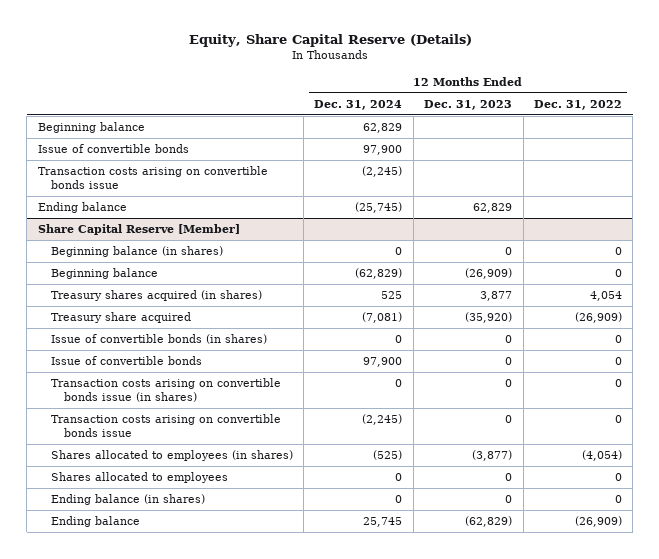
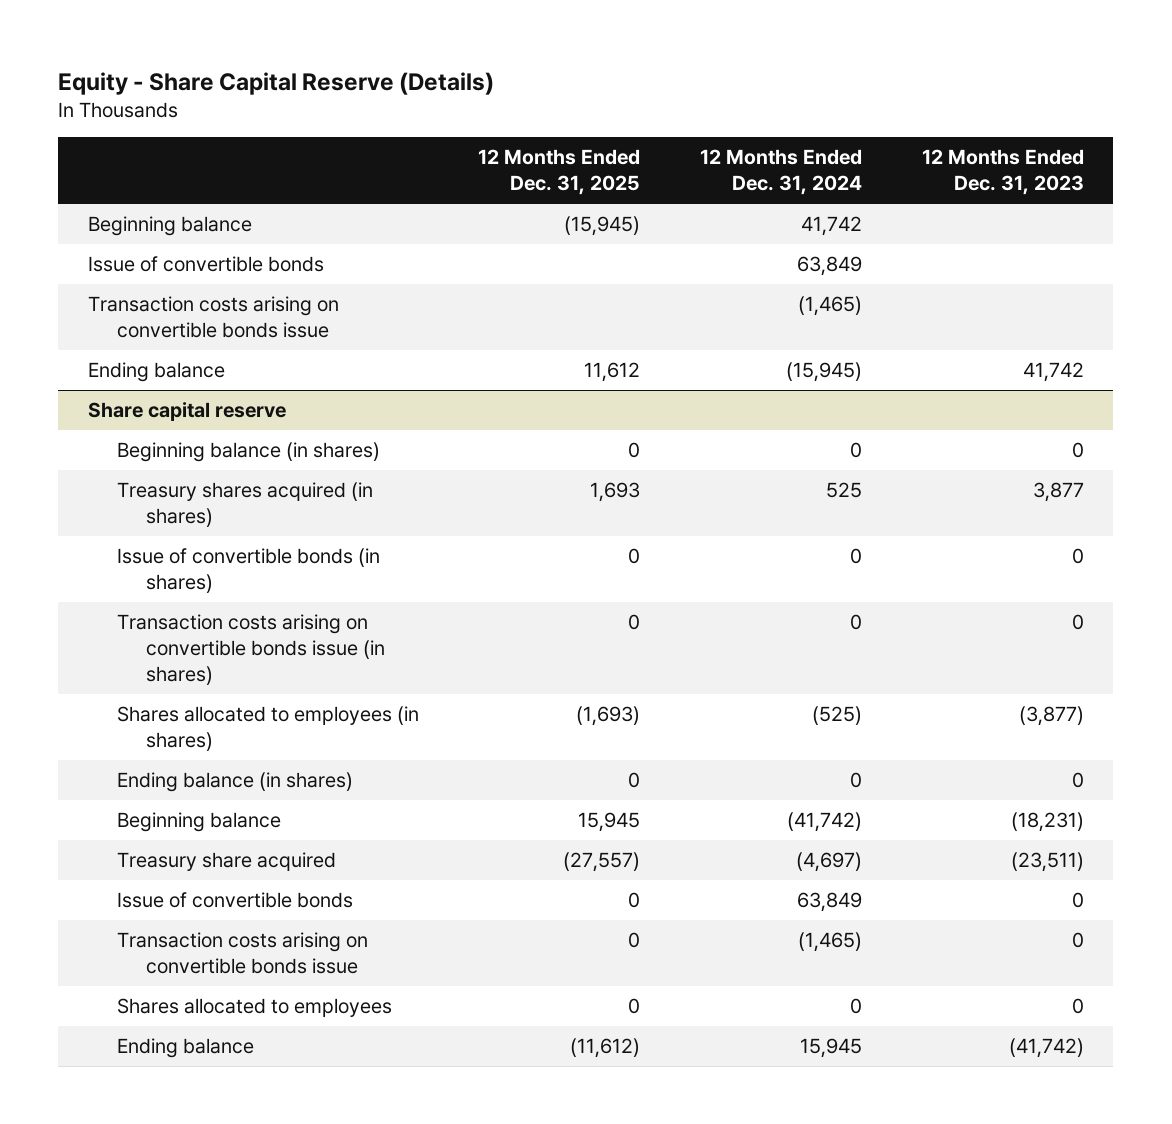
[188,34,472,48] Equity, Share Capital Reserve (Details) -> [58,71,495,95] Equity - Share Capital Reserve (Details)
[533,99,622,110] Dec. 31, 2022 -> none
none -> [478,149,641,196] 12 Months Ended Dec. 31, 2025
[363,123,403,134] 62,829 -> [801,216,863,237] 41,742
[363,145,403,156] 97,900 -> [797,256,863,277] 63,849
[362,166,403,178] (2,245) -> [798,296,863,317] (1,465)
[355,202,403,214] (25,745) -> [786,362,863,383] (15,945)
[473,203,513,214] 62,829 -> [1022,362,1084,383] 41,742
[37,224,240,236] Share Capital Reserve [Member] -> [88,402,287,422] Share capital reserve
[50,268,158,280] Beginning balance -> none
[50,312,191,324] Treasury share acquired -> none
[50,356,202,366] Issue of convertible bonds -> none
[50,414,281,438] Transaction costs arising on convertible bonds issue -> none
[50,472,228,484] Shares allocated to employees -> none
none -> [116,812,281,833] Beginning balance
none -> [116,852,336,872] Treasury share acquired
none -> [116,892,353,909] Issue of convertible bonds
none -> [116,932,368,975] Transaction costs arising on convertible bonds issue
none -> [116,998,392,1018] Shares allocated to employees
[363,517,403,528] 25,745 -> [800,1038,863,1059] 15,945
[465,516,513,528] (62,829) -> [1008,1038,1084,1059] (41,742)

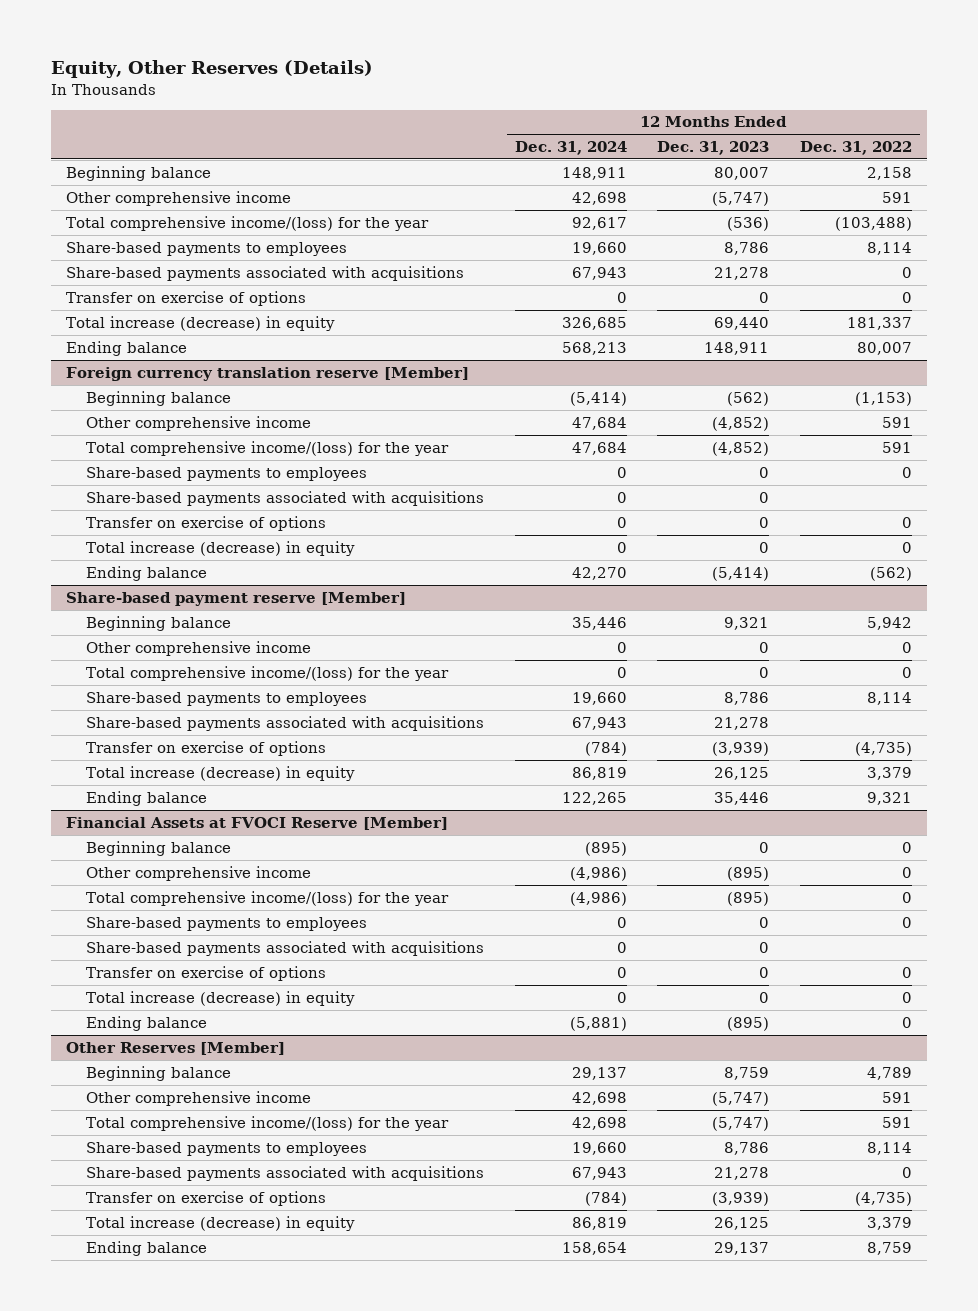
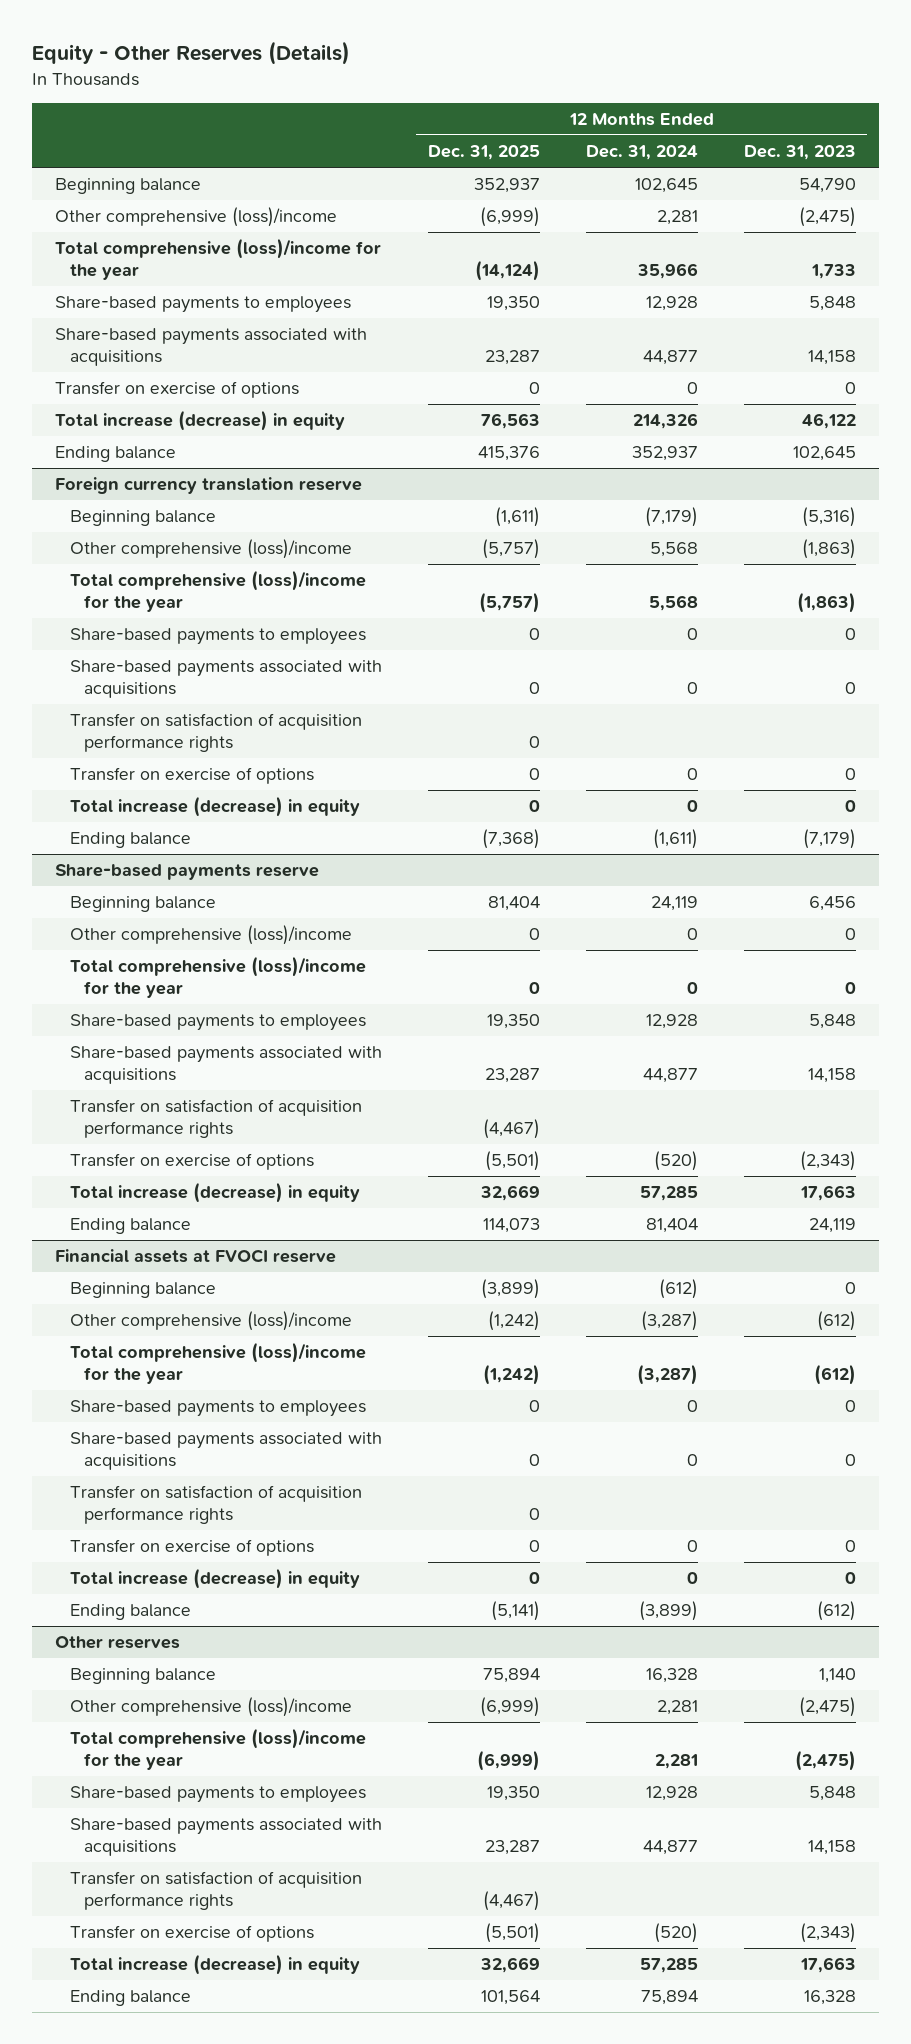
[50,60,373,79] Equity, Other Reserves (Details) -> [32,41,351,66] Equity - Other Reserves (Details)
[799,140,912,155] Dec. 31, 2022 -> none
none -> [427,145,540,161] Dec. 31, 2025
[561,166,627,180] 148,911 -> [634,178,698,194] 102,645
[714,166,770,180] 80,007 -> [798,178,856,194] 54,790
[66,190,292,206] Other comprehensive income -> [55,207,338,228] Other comprehensive (loss)/income
[571,191,627,205] 42,698 -> [656,210,698,226] 2,281
[712,191,770,206] (5,747) -> [798,207,856,228] (2,475)
[66,215,430,231] Total comprehensive income/(loss) for the year -> [55,238,382,281] Total comprehensive (loss)/income for the year
[571,216,627,230] 92,617 -> [636,263,698,280] 35,966
[727,216,770,231] (536) -> [810,264,856,280] 1,733
[571,241,627,255] 19,660 -> [645,296,698,312] 12,928
[724,241,770,255] 8,786 -> [808,296,856,312] 5,848
[571,266,627,280] 67,943 -> [642,350,698,366] 44,877
[714,266,770,280] 21,278 -> [807,350,856,366] 14,158
[561,316,627,330] 326,685 -> [632,413,698,430] 214,326
[714,316,770,330] 69,440 -> [801,413,856,430] 46,122
[561,341,627,355] 568,213 -> [631,446,698,462] 352,937
[704,341,770,355] 148,911 -> [792,446,856,462] 102,645
[66,366,470,381] Foreign currency translation reserve [Member] -> [55,477,363,495] Foreign currency translation reserve
[569,391,627,406] (5,414) -> [644,507,698,528] (7,179)
[727,391,770,406] (562) -> [801,507,856,528] (5,316)
[86,415,312,431] Other comprehensive income -> [69,539,352,560] Other comprehensive (loss)/income
[571,416,627,430] 47,684 -> [649,542,698,558] 5,568
[712,416,770,431] (4,852) -> [801,539,856,560] (1,863)
[86,440,450,456] Total comprehensive income/(loss) for the year -> [69,570,366,613] Total comprehensive (loss)/income for the year
[571,441,627,455] 47,684 -> [648,595,698,612] 5,568
[712,441,770,456] (4,852) -> [796,592,856,614] (1,863)
none -> [69,713,362,753] Transfer on satisfaction of acquisition performance rights
[571,566,627,580] 42,270 -> [652,829,698,850] (1,611)
[712,566,770,581] (5,414) -> [802,829,856,850] (7,179)
[66,591,407,606] Share-based payment reserve [Member] -> [55,864,320,881] Share-based payments reserve
[571,616,627,630] 35,446 -> [650,896,698,912] 24,119
[724,616,770,630] 9,321 -> [808,896,856,912] 6,456
[86,640,312,656] Other comprehensive income -> [69,925,352,946] Other comprehensive (loss)/income
[86,665,450,681] Total comprehensive income/(loss) for the year -> [69,956,366,999] Total comprehensive (loss)/income for the year
[571,691,627,705] 19,660 -> [645,1014,698,1030] 12,928
[724,691,770,705] 8,786 -> [808,1014,856,1030] 5,848
[571,716,627,730] 67,943 -> [642,1068,698,1084] 44,877
[714,716,770,730] 21,278 -> [807,1068,856,1084] 14,158
none -> [69,1099,362,1139] Transfer on satisfaction of acquisition performance rights
[584,741,627,756] (784) -> [653,1151,698,1172] (520)
[712,741,770,756] (3,939) -> [799,1151,856,1172] (2,343)
[571,766,627,780] 86,819 -> [639,1186,698,1202] 57,285
[714,766,770,780] 26,125 -> [799,1185,856,1202] 17,663
[561,791,627,805] 122,265 -> [645,1218,698,1234] 81,404
[714,791,770,805] 35,446 -> [808,1218,856,1234] 24,119
[66,816,449,830] Financial Assets at FVOCI Reserve [Member] -> [55,1249,337,1264] Financial assets at FVOCI reserve
[584,841,627,856] (895) -> [658,1279,698,1300] (612)
[86,865,312,881] Other comprehensive income -> [69,1311,352,1332] Other comprehensive (loss)/income
[569,866,627,881] (4,986) -> [640,1311,698,1332] (3,287)
[727,866,770,881] (895) -> [816,1311,856,1332] (612)
[86,890,450,906] Total comprehensive income/(loss) for the year -> [69,1342,366,1385] Total comprehensive (loss)/income for the year
[569,891,627,906] (4,986) -> [636,1364,698,1386] (3,287)
[727,891,770,906] (895) -> [813,1364,856,1386] (612)
none -> [69,1485,362,1525] Transfer on satisfaction of acquisition performance rights
[569,1016,627,1031] (5,881) -> [638,1601,698,1622] (3,899)
[727,1016,770,1031] (895) -> [816,1601,856,1622] (612)
[66,1041,286,1055] Other Reserves [Member] -> [55,1636,181,1650] Other reserves
[571,1066,627,1080] 29,137 -> [645,1668,698,1684] 16,328
[724,1066,770,1080] 8,759 -> [818,1668,856,1684] 1,140
[86,1090,312,1106] Other comprehensive income -> [69,1697,352,1718] Other comprehensive (loss)/income
[571,1091,627,1105] 42,698 -> [656,1700,698,1716] 2,281
[712,1091,770,1106] (5,747) -> [798,1697,856,1718] (2,475)
[86,1115,450,1131] Total comprehensive income/(loss) for the year -> [69,1728,366,1771] Total comprehensive (loss)/income for the year
[571,1116,627,1130] 42,698 -> [654,1754,698,1770] 2,281
[712,1116,770,1131] (5,747) -> [794,1750,856,1772] (2,475)
[571,1141,627,1155] 19,660 -> [645,1786,698,1802] 12,928
[724,1141,770,1155] 8,786 -> [808,1786,856,1802] 5,848
[571,1166,627,1180] 67,943 -> [642,1840,698,1856] 44,877
[714,1166,770,1180] 21,278 -> [807,1840,856,1856] 14,158
none -> [69,1871,362,1911] Transfer on satisfaction of acquisition performance rights
[584,1191,627,1206] (784) -> [653,1923,698,1944] (520)
[712,1191,770,1206] (3,939) -> [799,1923,856,1944] (2,343)
[571,1216,627,1230] 86,819 -> [639,1958,698,1974] 57,285
[714,1216,770,1230] 26,125 -> [799,1957,856,1974] 17,663
[561,1241,627,1255] 158,654 -> [640,1990,698,2006] 75,894
[714,1241,770,1255] 29,137 -> [803,1990,856,2006] 16,328

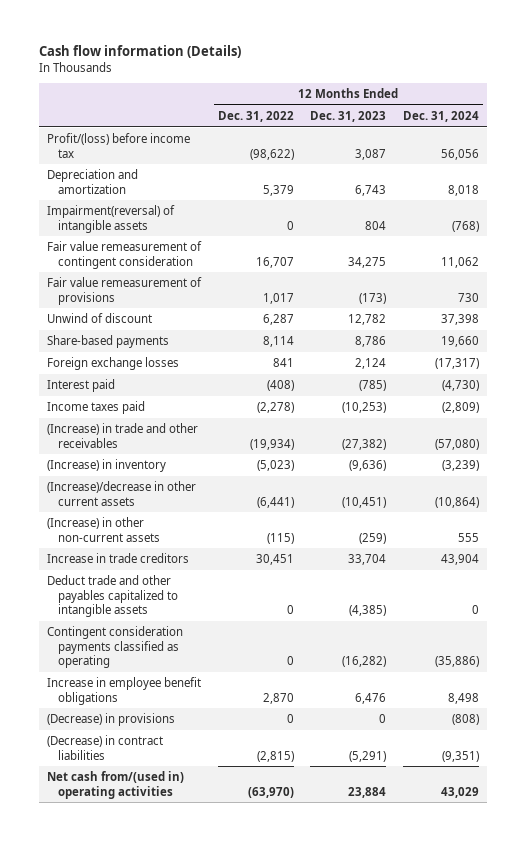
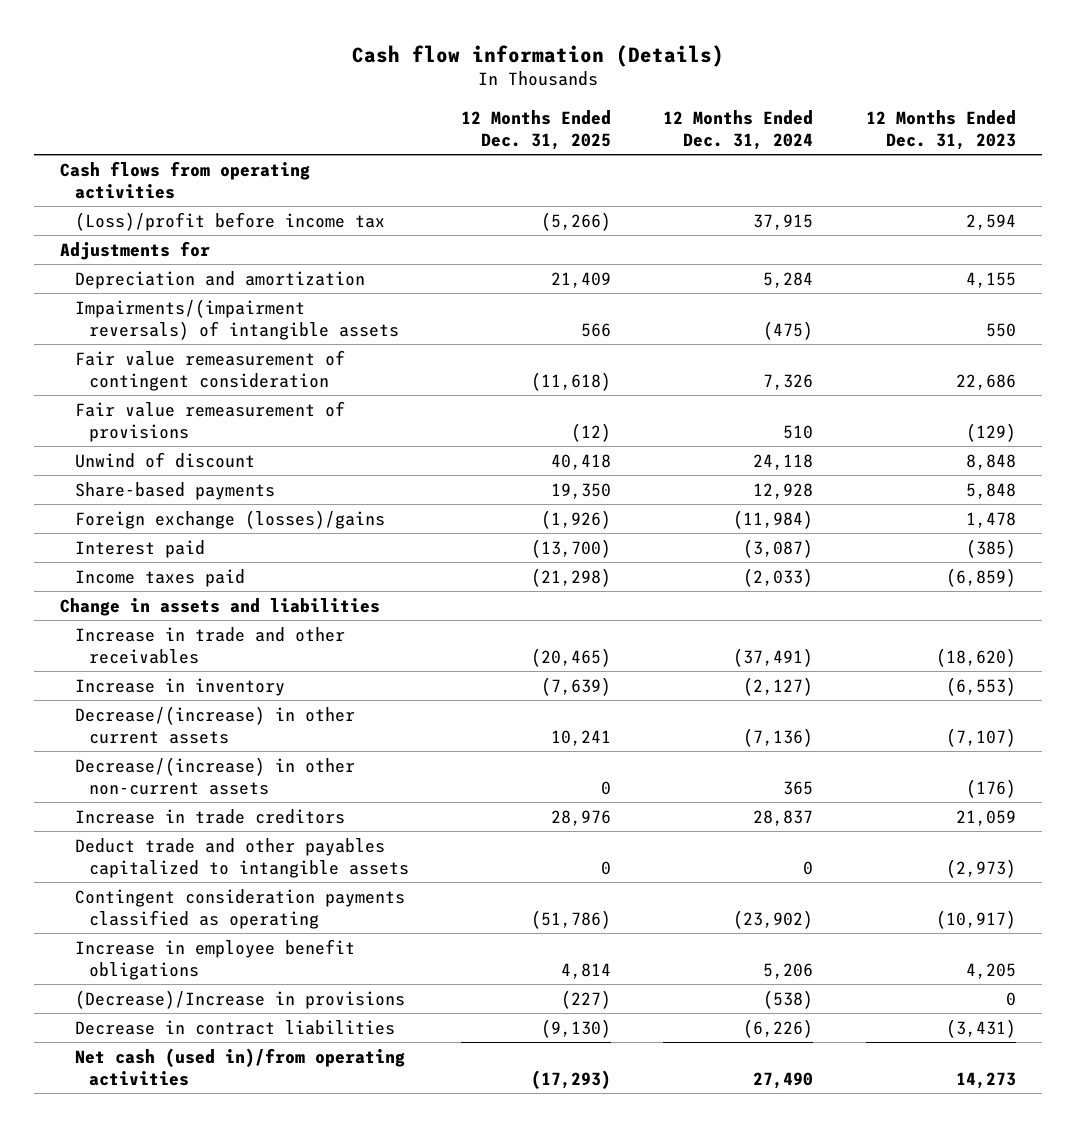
[217,110,294,122] Dec. 31, 2022 -> none
none -> [461,109,612,150] 12 Months Ended Dec. 31, 2025
none -> [60,160,311,199] Cash flows from operating activities
[47,133,191,158] Profit/(loss) before income tax -> [74,211,385,231] (Loss)/profit before income tax
[355,148,387,160] 3,087 -> [965,213,1016,230] 2,594
[440,148,479,160] 56,056 -> [753,213,814,230] 37,915
none -> [60,240,211,260] Adjustments for
[355,184,387,196] 6,743 -> [965,271,1016,288] 4,155
[447,184,479,196] 8,018 -> [763,271,814,288] 5,284
[47,205,176,233] Impairment(reversal) of intangible assets -> [74,298,400,340] Impairments/(impairment reversals) of intangible assets
[365,220,387,230] 804 -> [985,322,1016,337] 550
[451,220,479,232] (768) -> [763,320,814,340] (475)
[348,256,387,268] 34,275 -> [955,373,1016,390] 22,686
[440,256,479,268] 11,062 -> [763,373,814,390] 7,326
[359,292,387,304] (173) -> [965,422,1016,442] (129)
[457,292,479,302] 730 -> [783,424,814,439] 510
[348,314,387,326] 12,782 -> [965,453,1016,470] 8,848
[440,314,479,326] 37,398 -> [753,453,814,470] 24,118
[355,336,387,348] 8,786 -> [965,482,1016,499] 5,848
[440,336,479,348] 19,660 -> [753,482,814,499] 12,928
[47,357,180,371] Foreign exchange losses -> [74,509,385,529] Foreign exchange (losses)/gains
[355,358,387,370] 2,124 -> [965,511,1016,528] 1,478
[434,358,479,370] (17,317) -> [733,509,814,529] (11,984)
[359,380,387,392] (785) -> [965,538,1016,558] (385)
[441,380,479,392] (4,730) -> [743,538,814,558] (3,087)
[342,402,387,414] (10,253) -> [945,567,1016,587] (6,859)
[441,402,479,414] (2,809) -> [743,567,814,587] (2,033)
none -> [60,597,381,616] Change in assets and liabilities
[47,423,199,448] (Increase) in trade and other receivables -> [74,626,345,664] Increase in trade and other receivables
[342,438,387,450] (27,382) -> [935,647,1016,667] (18,620)
[434,438,479,450] (57,080) -> [733,647,814,667] (37,491)
[47,459,167,473] (Increase) in inventory -> [74,677,285,696] Increase in inventory
[349,460,387,472] (9,636) -> [945,676,1016,696] (6,553)
[441,460,479,472] (3,239) -> [743,676,814,696] (2,127)
[47,481,197,506] (Increase)/decrease in other current assets -> [74,705,355,744] Decrease/(increase) in other current assets
[342,496,387,508] (10,451) -> [945,727,1016,747] (7,107)
[434,496,479,508] (10,864) -> [743,727,814,747] (7,136)
[47,517,160,542] (Increase) in other non-current assets -> [74,756,355,795] Decrease/(increase) in other non-current assets
[359,532,387,544] (259) -> [965,778,1016,798] (176)
[457,532,479,542] 555 -> [783,780,814,795] 365
[348,554,387,566] 33,704 -> [955,809,1016,826] 21,059
[440,554,479,566] 43,904 -> [753,809,814,826] 28,837
[349,605,387,617] (4,385) -> [945,858,1016,878] (2,973)
[342,656,387,668] (16,282) -> [935,909,1016,929] (10,917)
[434,656,479,668] (35,886) -> [733,909,814,929] (23,902)
[355,692,387,704] 6,476 -> [965,962,1016,979] 4,205
[447,692,479,704] 8,498 -> [763,962,814,979] 5,206
[47,713,176,727] (Decrease) in provisions -> [74,989,405,1009] (Decrease)/Increase in provisions
[451,714,479,726] (808) -> [763,989,814,1009] (538)
[47,735,164,760] (Decrease) in contract liabilities -> [74,1019,395,1035] Decrease in contract liabilities
[349,750,387,762] (5,291) -> [945,1018,1016,1038] (3,431)
[441,750,479,762] (9,351) -> [743,1018,814,1038] (6,226)
[47,771,185,799] Net cash from/(used in) operating activities -> [74,1047,405,1086] Net cash (used in)/from operating activities
[348,786,387,798] 23,884 -> [955,1071,1016,1089] 14,273
[440,786,479,798] 43,029 -> [753,1071,814,1089] 27,490

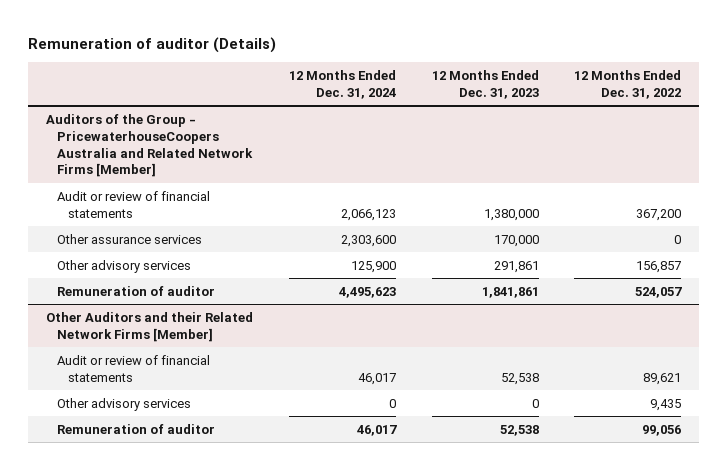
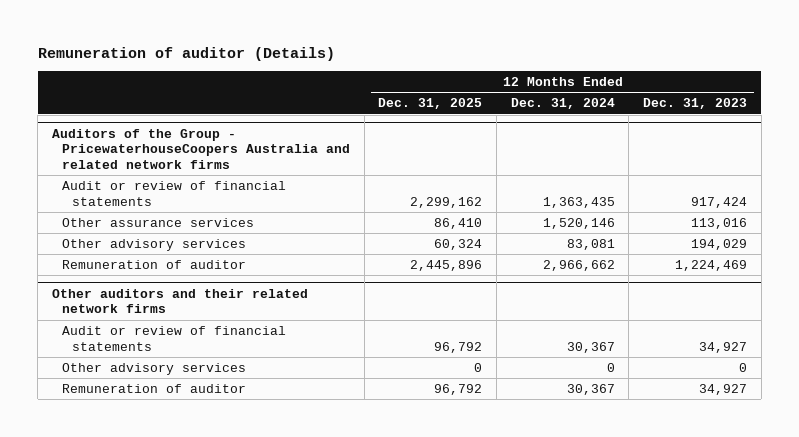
[574,70,682,99] 12 Months Ended Dec. 31, 2022 -> none
none -> [378,98,483,110] Dec. 31, 2025
[46,113,254,178] Auditors of the Group - PricewaterhouseCoopers Australia and Related Network Firms [Member] -> [51,128,350,169] Auditors of the Group - PricewaterhouseCoopers Australia and related network firms
[340,208,396,221] 2,066,123 -> [542,196,615,208] 1,363,435
[483,208,539,221] 1,380,000 -> [691,196,748,208] 917,424
[340,234,396,247] 2,303,600 -> [542,217,615,229] 1,520,146
[493,234,539,247] 170,000 -> [691,217,748,229] 113,016
[350,260,396,273] 125,900 -> [566,238,615,250] 83,081
[493,260,539,273] 291,861 -> [691,238,748,250] 194,029
[338,286,396,298] 4,495,623 -> [542,259,615,271] 2,966,662
[481,286,539,298] 1,841,861 -> [675,259,748,271] 1,224,469
[46,311,254,342] Other Auditors and their Related Network Firms [Member] -> [51,288,308,314] Other auditors and their related network firms
[357,372,396,385] 46,017 -> [566,341,615,353] 30,367
[500,372,539,385] 52,538 -> [699,341,748,353] 34,927
[356,424,397,436] 46,017 -> [566,383,615,395] 30,367
[499,424,539,436] 52,538 -> [699,383,748,395] 34,927

